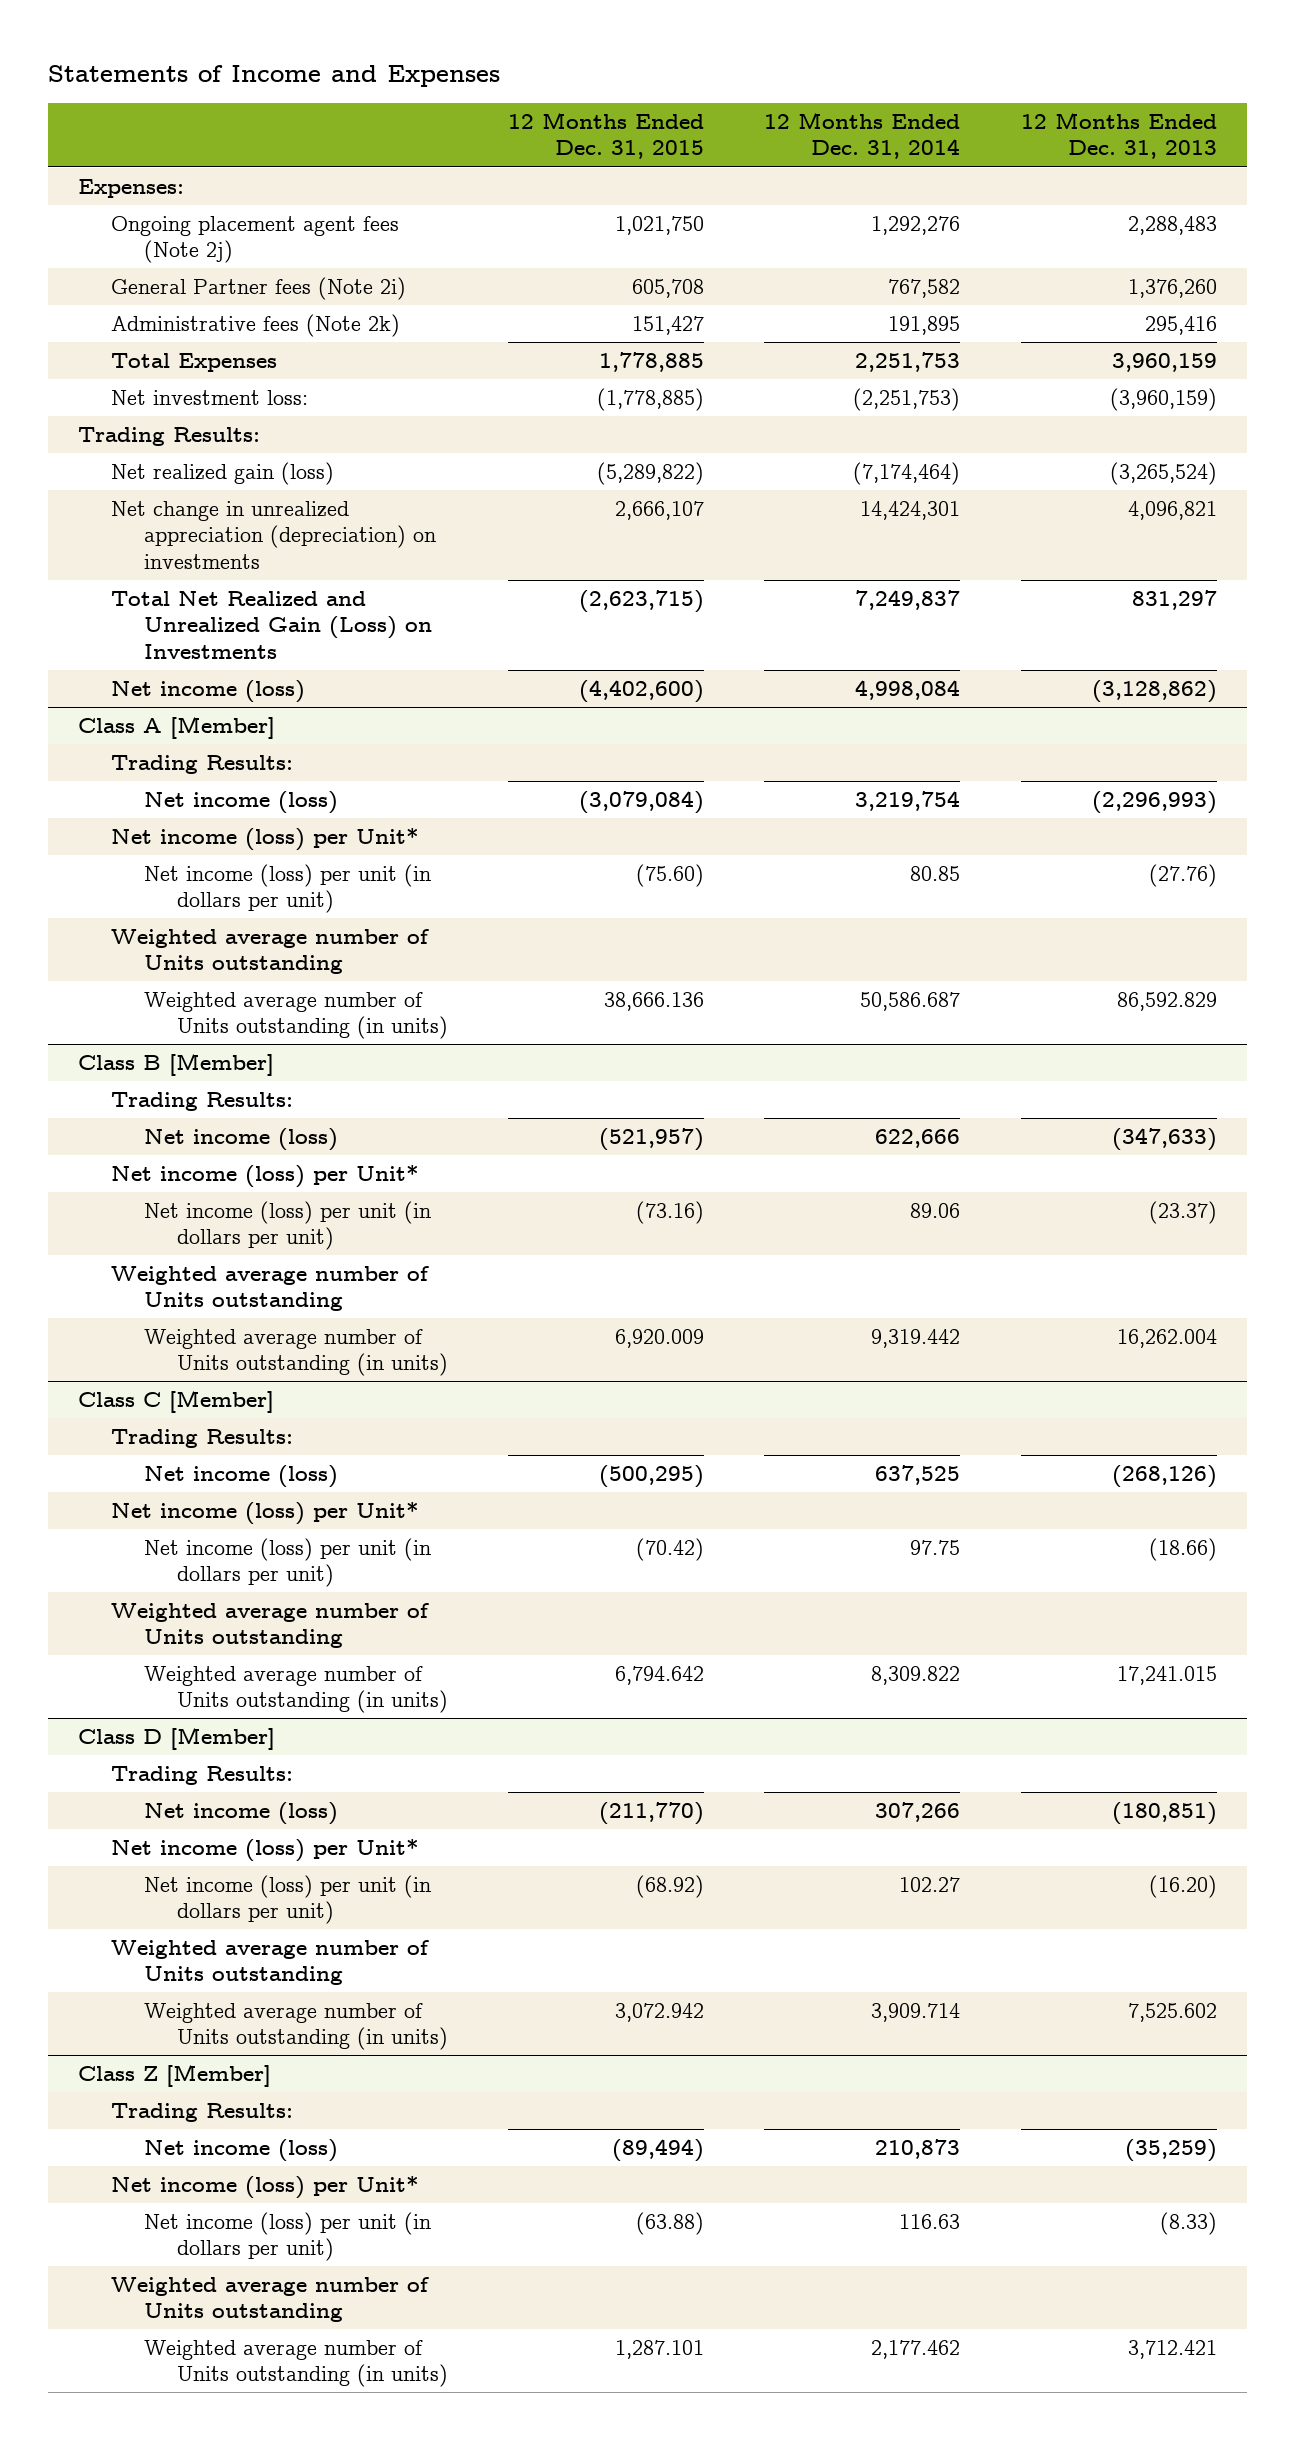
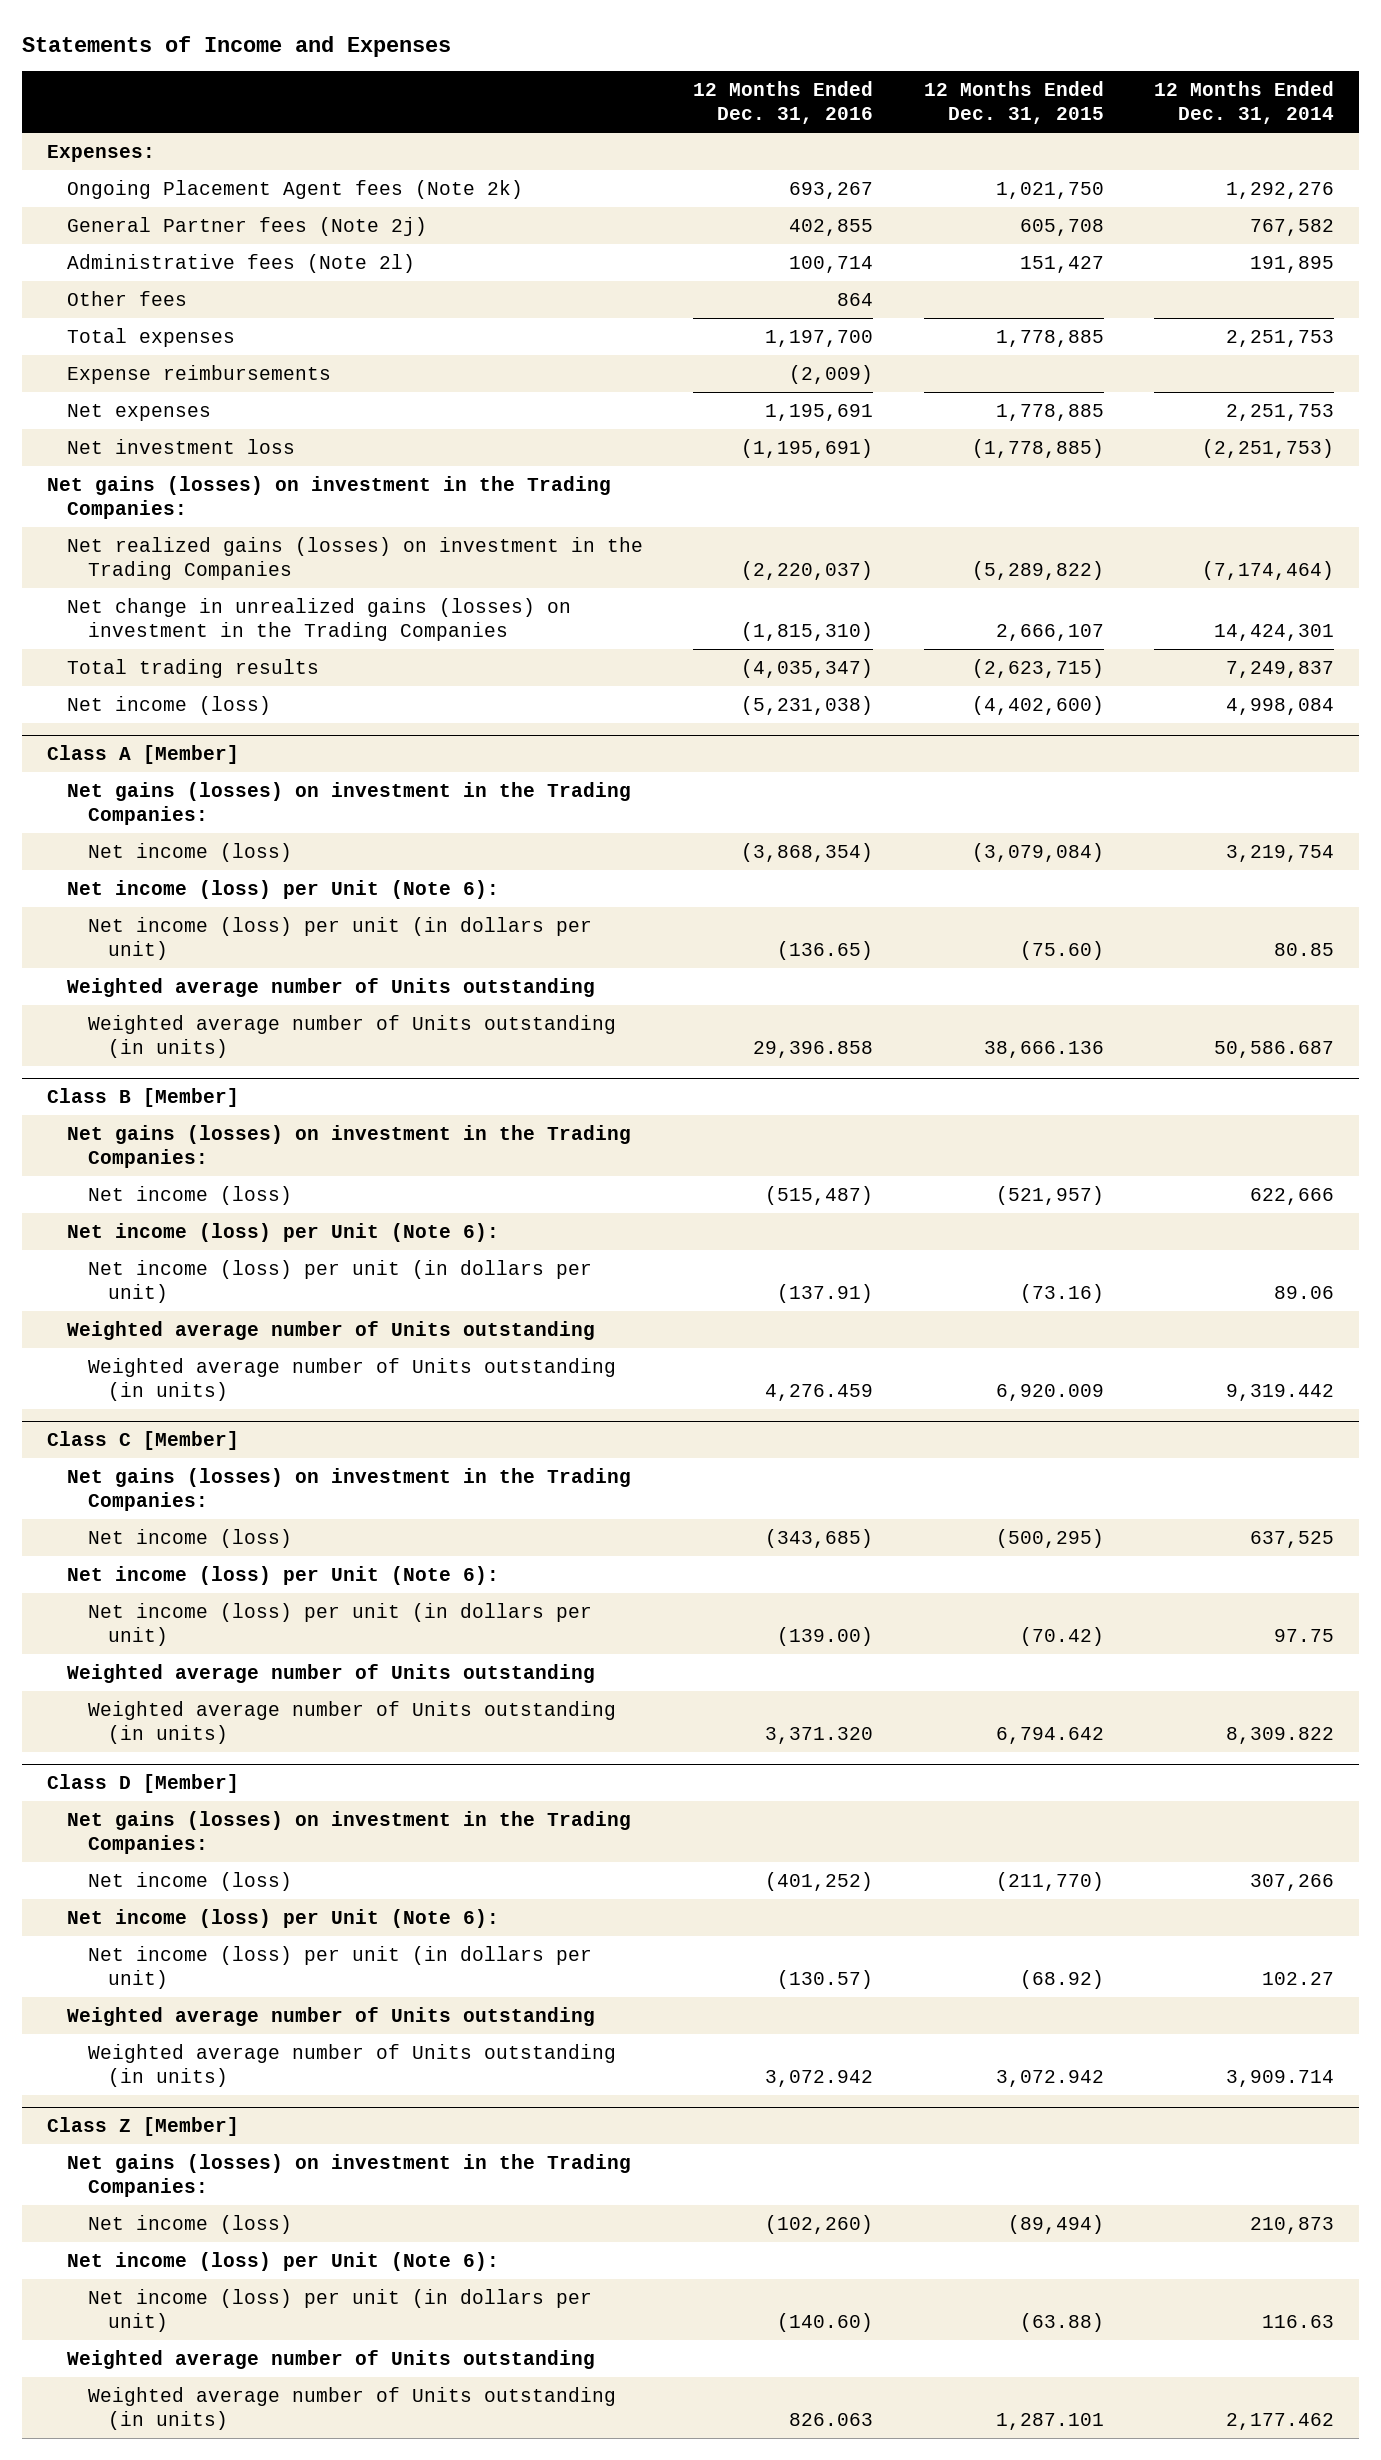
[1020,112,1217,160] 12 Months Ended Dec. 31, 2013 -> none
none -> [693,80,874,125] 12 Months Ended Dec. 31, 2016
[78,426,261,446] Trading Results: -> none
[111,215,400,264] Ongoing placement agent fees (Note 2j) -> [67,179,524,199] Ongoing Placement Agent fees (Note 2k)
[111,276,407,300] General Partner fees (Note 2i) -> [67,216,428,236] General Partner fees (Note 2j)
[111,313,401,337] Administrative fees (Note 2k) -> [67,253,416,273] Administrative fees (Note 2l)
none -> [67,290,188,306] Other fees
[111,352,278,372] Total Expenses -> [67,327,236,347] Total expenses
none -> [67,364,332,384] Expense reimbursements
none -> [67,403,212,421] Net expenses
[111,389,309,405] Net investment loss: -> [67,438,296,454] Net investment loss
none -> [46,475,611,520] Net gains (losses) on investment in the Trading Companies:
[111,461,335,485] Net realized gain (loss) -> [67,536,644,581] Net realized gains (losses) on investment in the Trading Companies
[111,500,436,569] Net change in unrealized appreciation (depreciation) on investments -> [67,597,572,642] Net change in unrealized gains (losses) on investment in the Trading Companies
[111,590,432,659] Total Net Realized and Unrealized Gain (Loss) on Investments -> [67,658,320,678] Total trading results
[111,754,294,774] Trading Results: -> none
none -> [67,781,632,826] Net gains (losses) on investment in the Trading Companies:
[111,827,420,851] Net income (loss) per Unit* -> [67,879,500,899] Net income (loss) per Unit (Note 6):
[111,1091,294,1111] Trading Results: -> none
none -> [67,1124,632,1169] Net gains (losses) on investment in the Trading Companies:
[111,1164,420,1188] Net income (loss) per Unit* -> [67,1222,500,1242] Net income (loss) per Unit (Note 6):
[111,1428,294,1448] Trading Results: -> none
none -> [67,1467,632,1512] Net gains (losses) on investment in the Trading Companies:
[111,1501,420,1525] Net income (loss) per Unit* -> [67,1565,500,1585] Net income (loss) per Unit (Note 6):
[111,1765,294,1785] Trading Results: -> none
none -> [67,1810,632,1855] Net gains (losses) on investment in the Trading Companies:
[111,1838,420,1862] Net income (loss) per Unit* -> [67,1908,500,1928] Net income (loss) per Unit (Note 6):
[111,2102,294,2122] Trading Results: -> none
none -> [67,2153,632,2198] Net gains (losses) on investment in the Trading Companies:
[111,2175,420,2199] Net income (loss) per Unit* -> [67,2251,500,2271] Net income (loss) per Unit (Note 6):

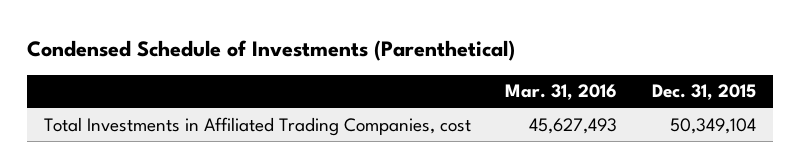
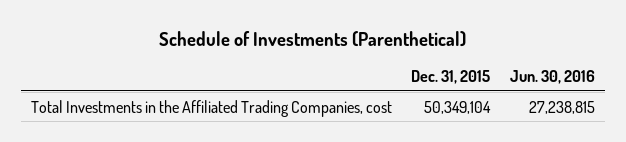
[26,39,515,61] Condensed Schedule of Investments (Parenthetical) -> [158,30,466,47] Schedule of Investments (Parenthetical)
[505,84,618,101] Mar. 31, 2016 -> none
none -> [510,70,596,85] Jun. 30, 2016
[43,116,471,136] Total Investments in Affiliated Trading Companies, cost -> [30,99,392,117] Total Investments in the Affiliated Trading Companies, cost

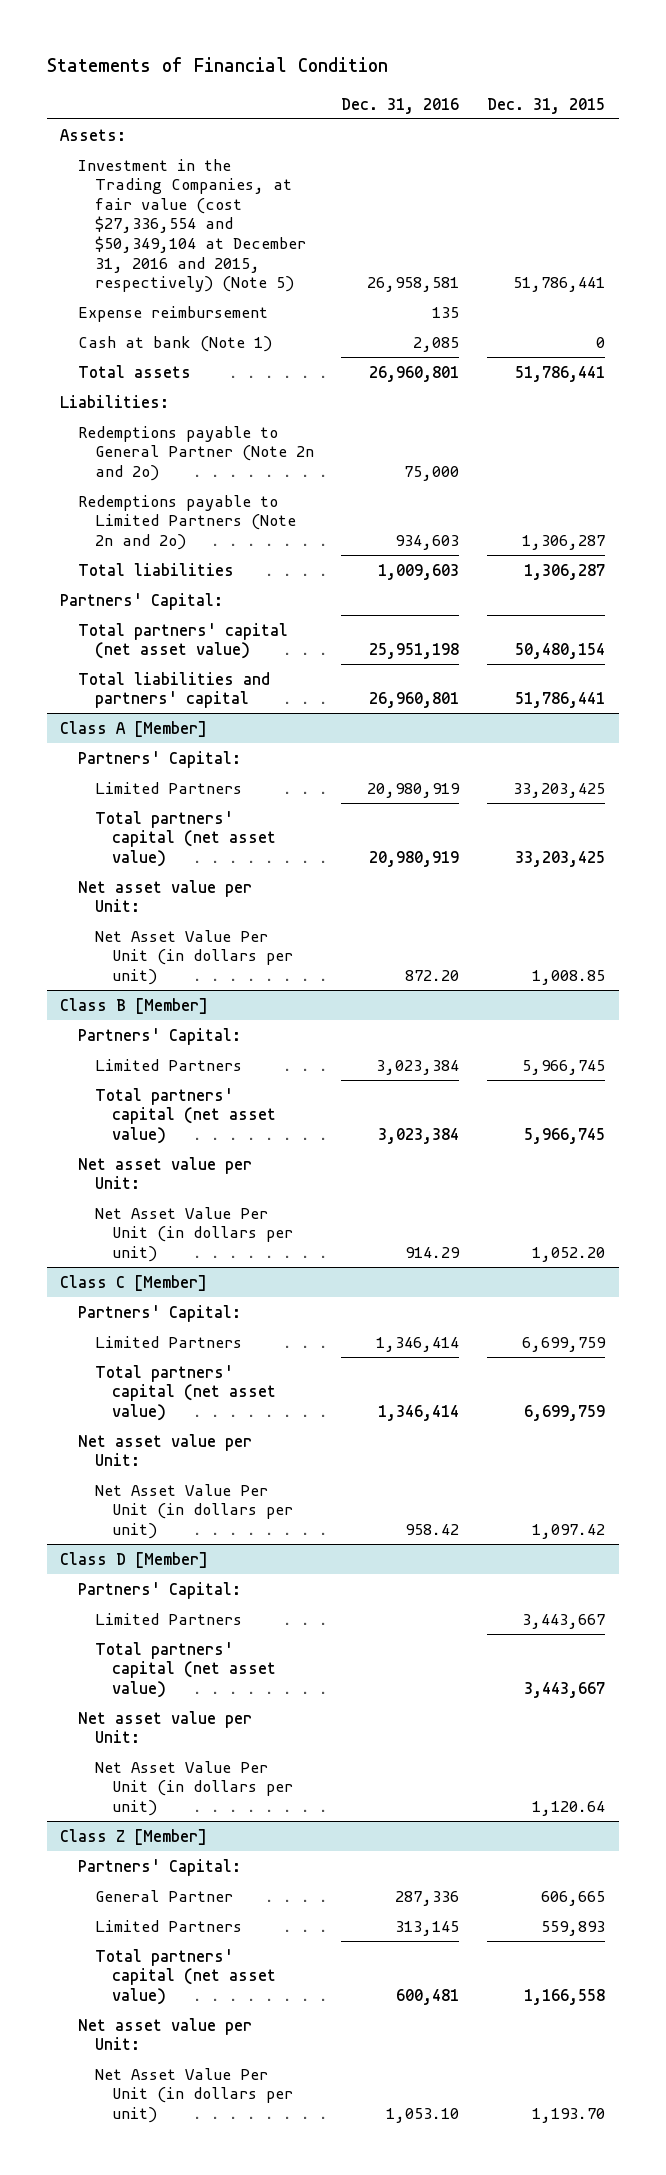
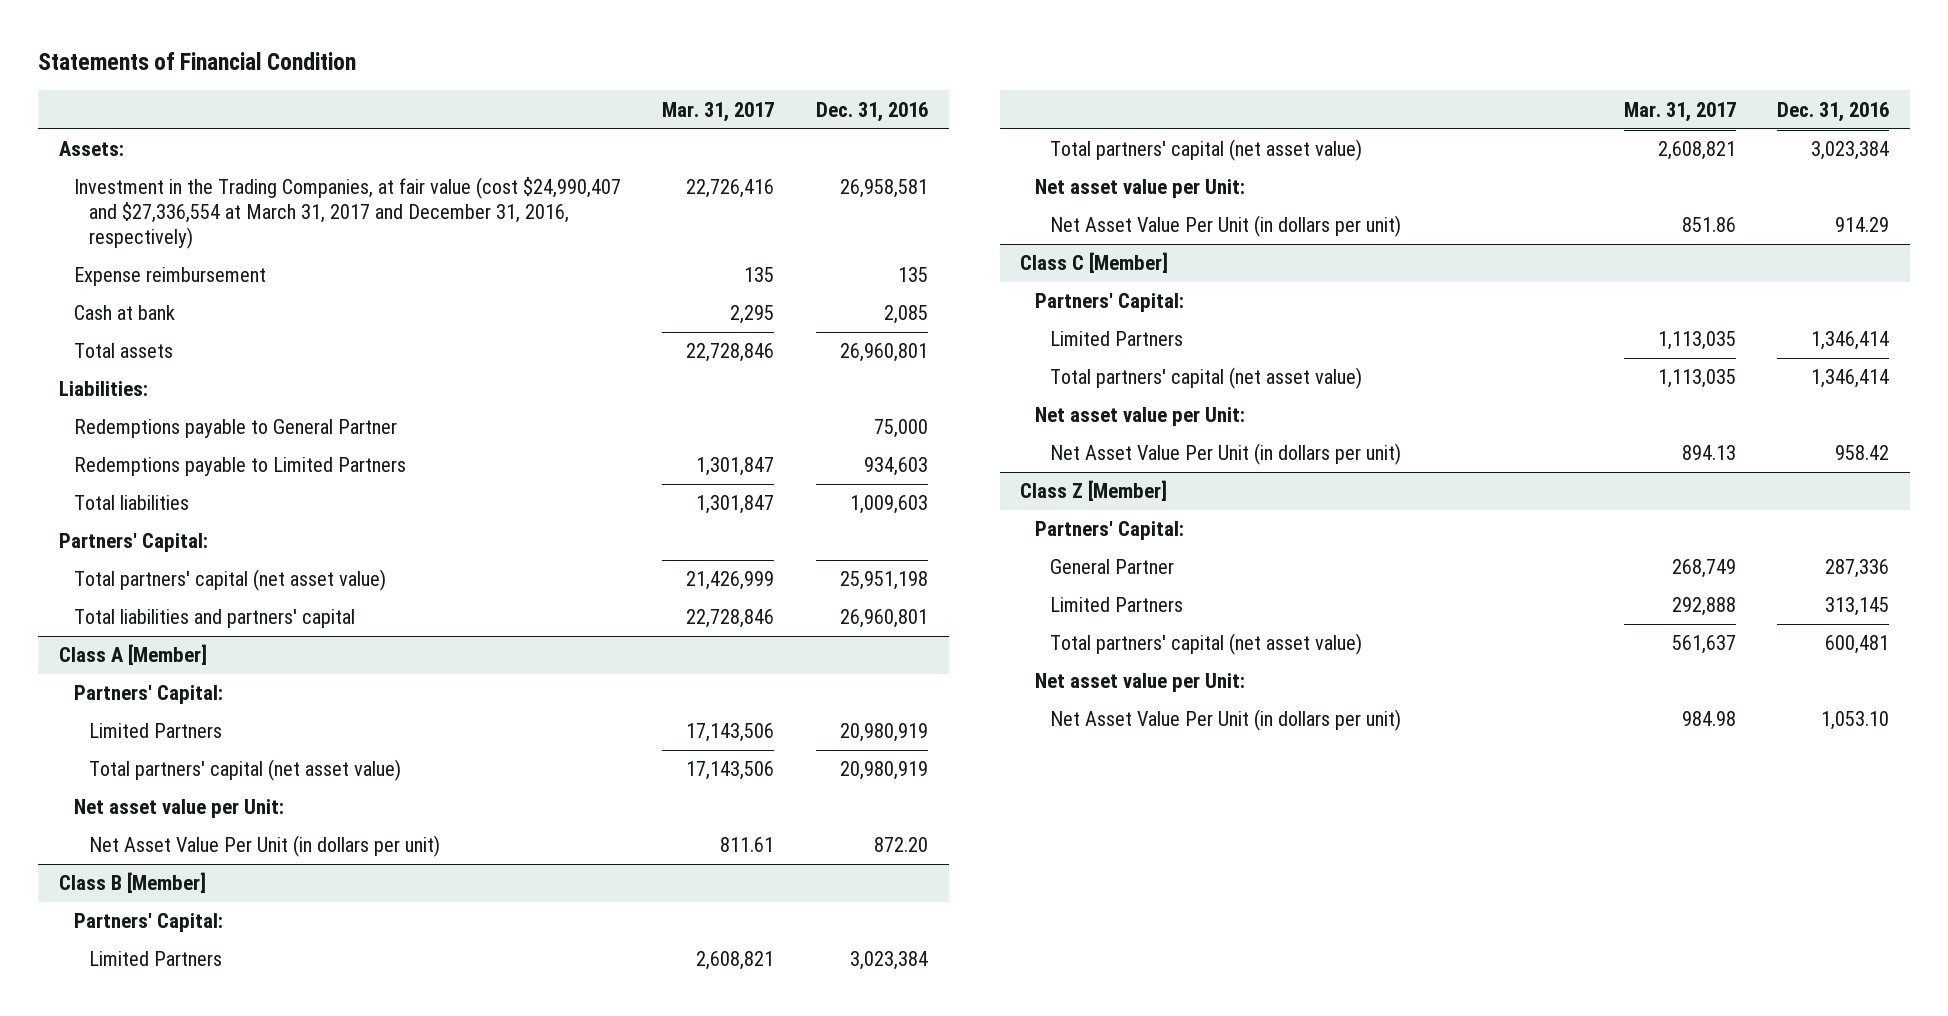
[487,97,606,114] Dec. 31, 2015 -> none
none -> [662,101,775,122] Mar. 31, 2017
[77,158,306,293] Investment in the Trading Companies, at fair value (cost $27,336,554 and $50,349,104 at December 31, 2016 and 2015, respectively) (Note 5) -> [73,177,621,249] Investment in the Trading Companies, at fair value (cost $24,990,407 and $27,336,554 at March 31, 2017 and December 31, 2016, respectively)
[77,335,272,352] Cash at bank (Note 1) -> [73,305,175,321] Cash at bank
[77,425,314,481] Redemptions payable to General Partner (Note 2n and 2o) -> [73,419,397,439] Redemptions payable to General Partner
[77,494,296,550] Redemptions payable to Limited Partners (Note 2n and 2o) -> [73,457,406,477] Redemptions payable to Limited Partners
[60,1551,209,1568] Class D [Member] -> none
[77,1581,241,1599] Partners' Capital: -> none
[94,1612,242,1625] Limited Partners -> none
[94,1641,276,1698] Total partners' capital (net asset value) -> none
[77,1710,252,1744] Net asset value per Unit: -> none
[94,1760,293,1816] Net Asset Value Per Unit (in dollars per unit) -> none

